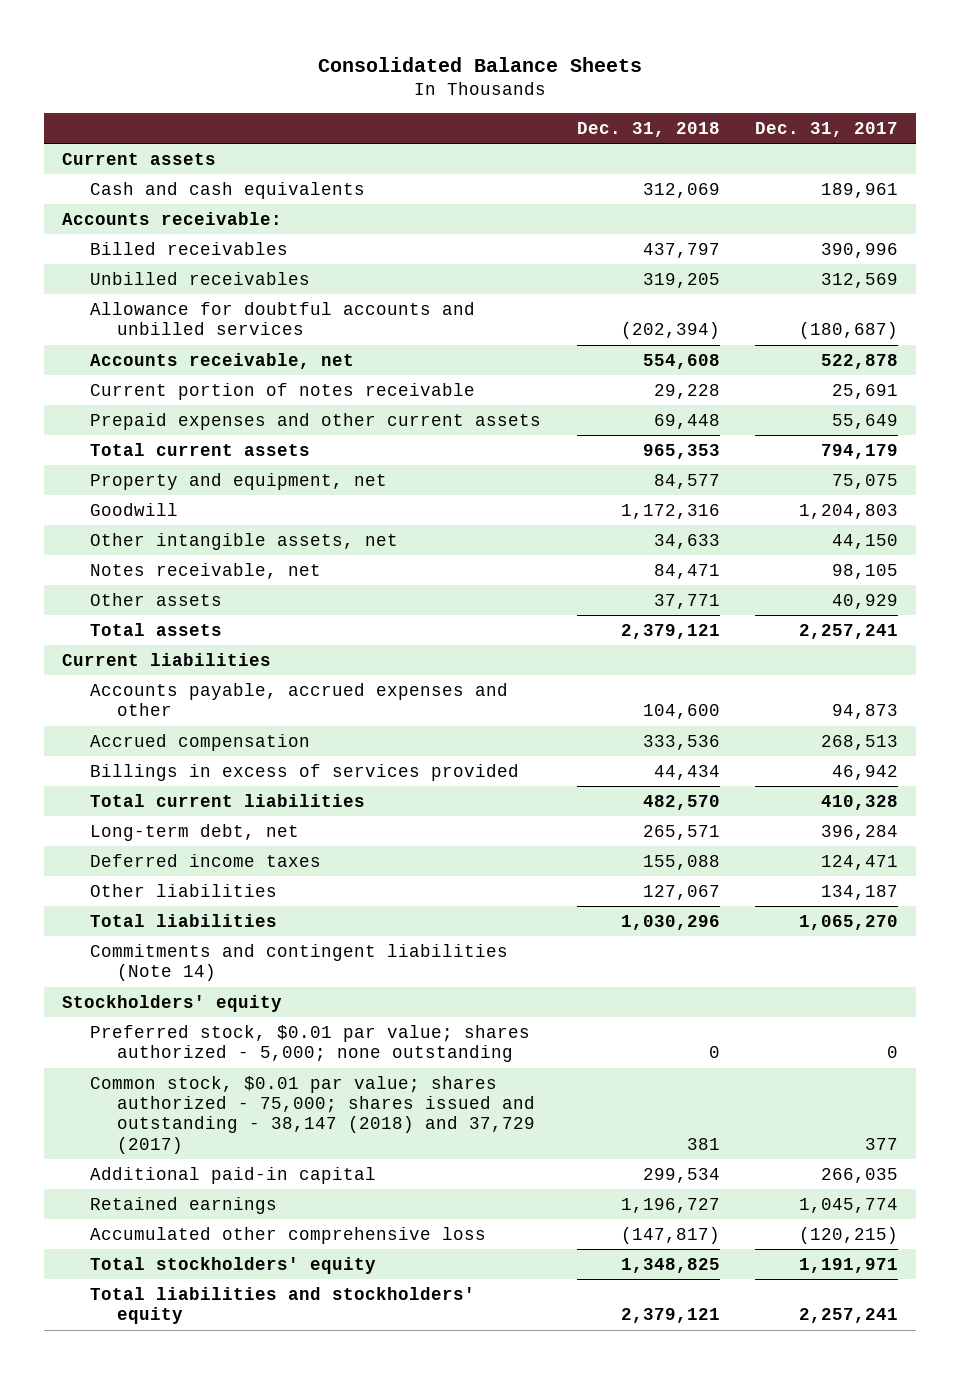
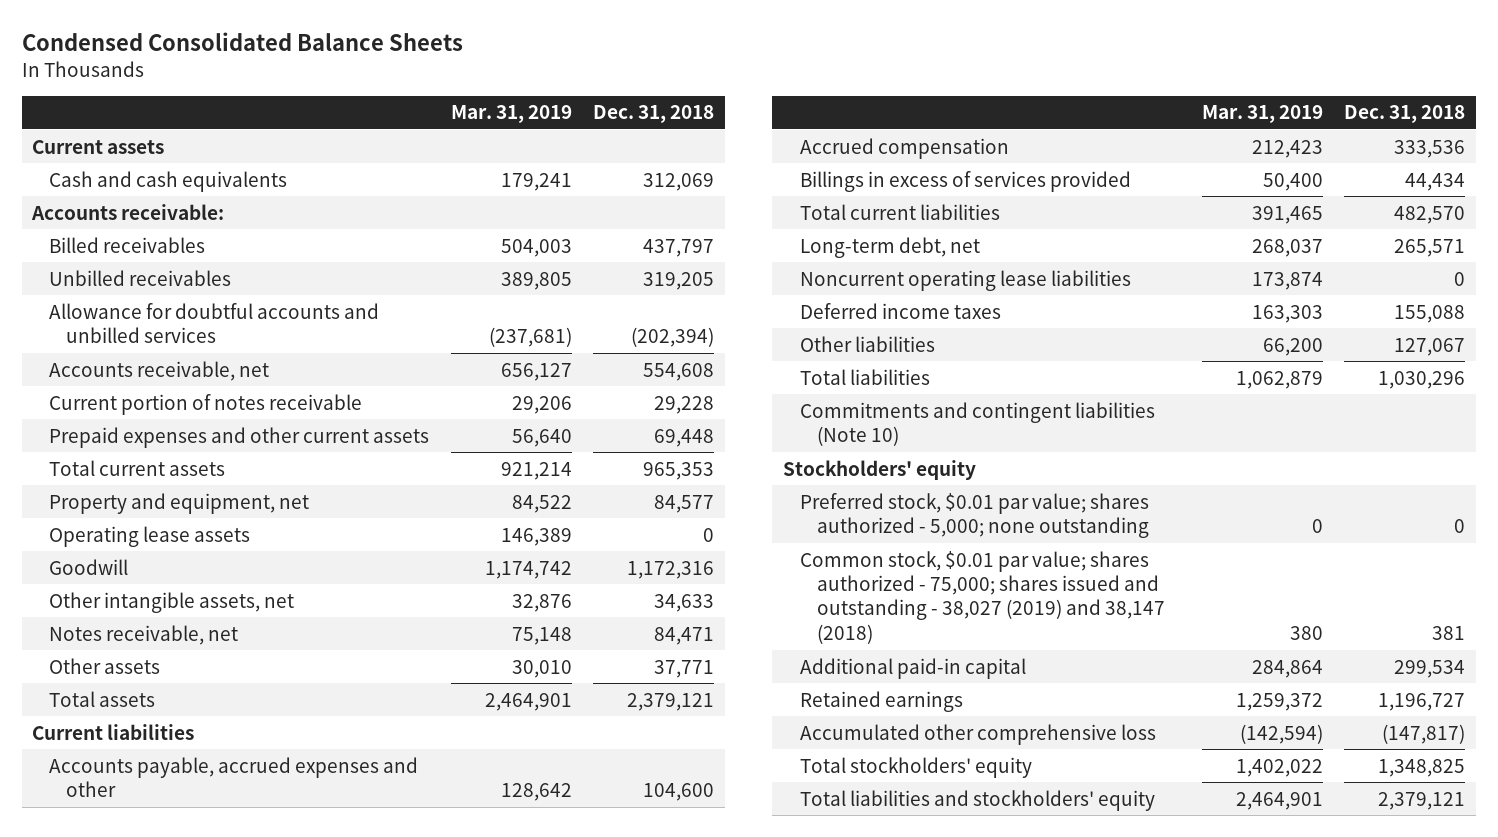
[318,56,643,72] Consolidated Balance Sheets -> [21,32,463,52] Condensed Consolidated Balance Sheets
[755,121,899,137] Dec. 31, 2017 -> none
none -> [450,105,572,124] Mar. 31, 2019
none -> [49,525,251,547] Operating lease assets
none -> [800,269,1132,291] Noncurrent operating lease liabilities
[89,943,508,982] Commitments and contingent liabilities (Note 14) -> [800,401,1156,447] Commitments and contingent liabilities (Note 10)
[89,1075,536,1154] Common stock, $0.01 par value; shares authorized - 75,000; shares issued and outstanding - 38,147 (2018) and 37,729 (2017) -> [800,550,1165,644] Common stock, $0.01 par value; shares authorized - 75,000; shares issued and outstanding - 38,027 (2019) and 38,147 (2018)

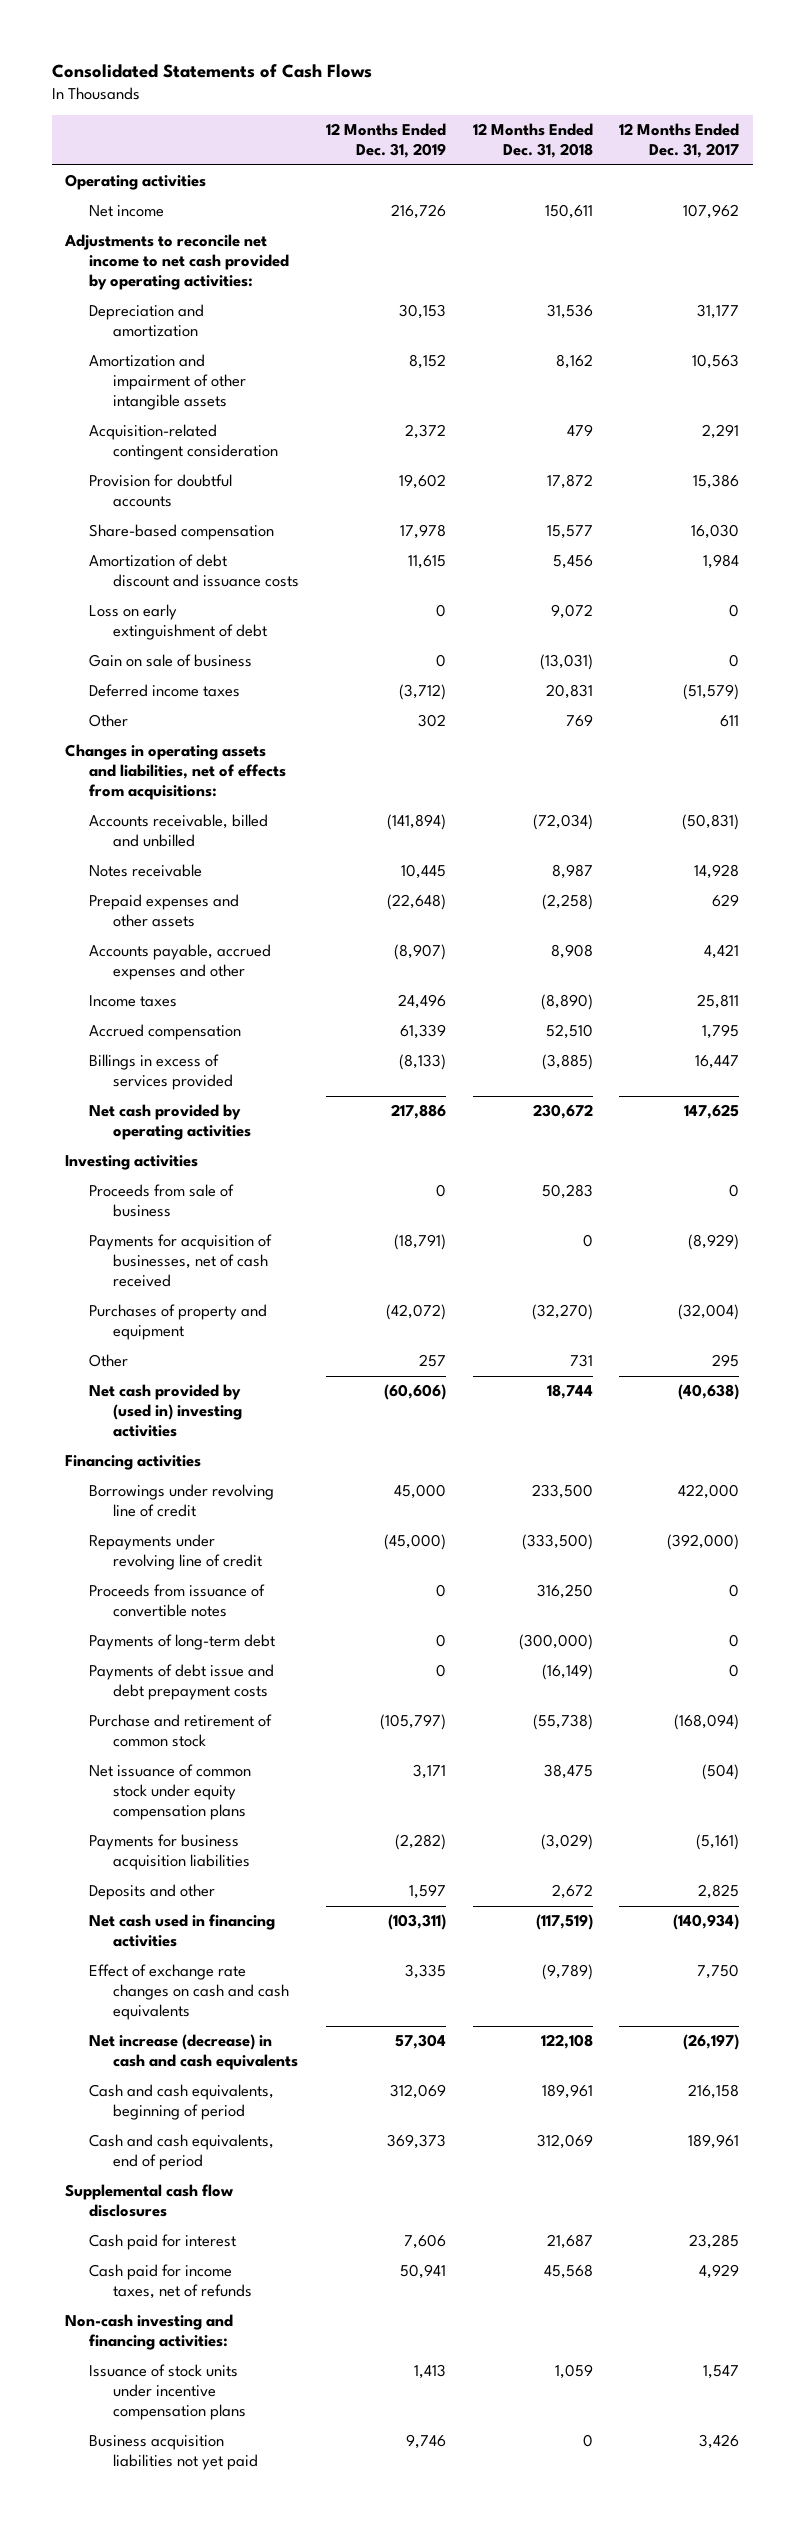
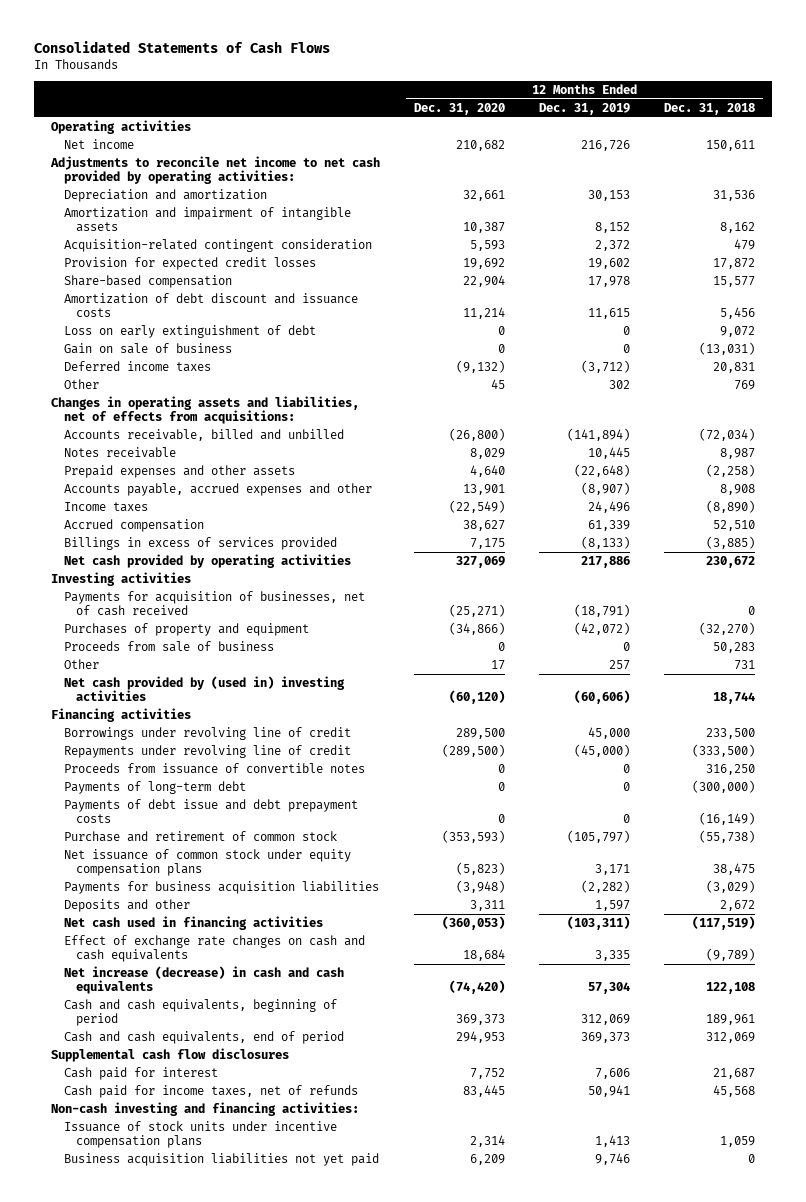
[619,123,740,159] 12 Months Ended Dec. 31, 2017 -> none
none -> [414,103,506,116] Dec. 31, 2020
[88,354,246,411] Amortization and impairment of other intangible assets -> [63,207,351,233] Amortization and impairment of intangible assets
[88,474,232,508] Provision for doubtful accounts -> [63,257,316,271] Provision for expected credit losses
[88,1184,234,1218] Proceeds from sale of business -> [63,641,274,653] Proceeds from sale of business

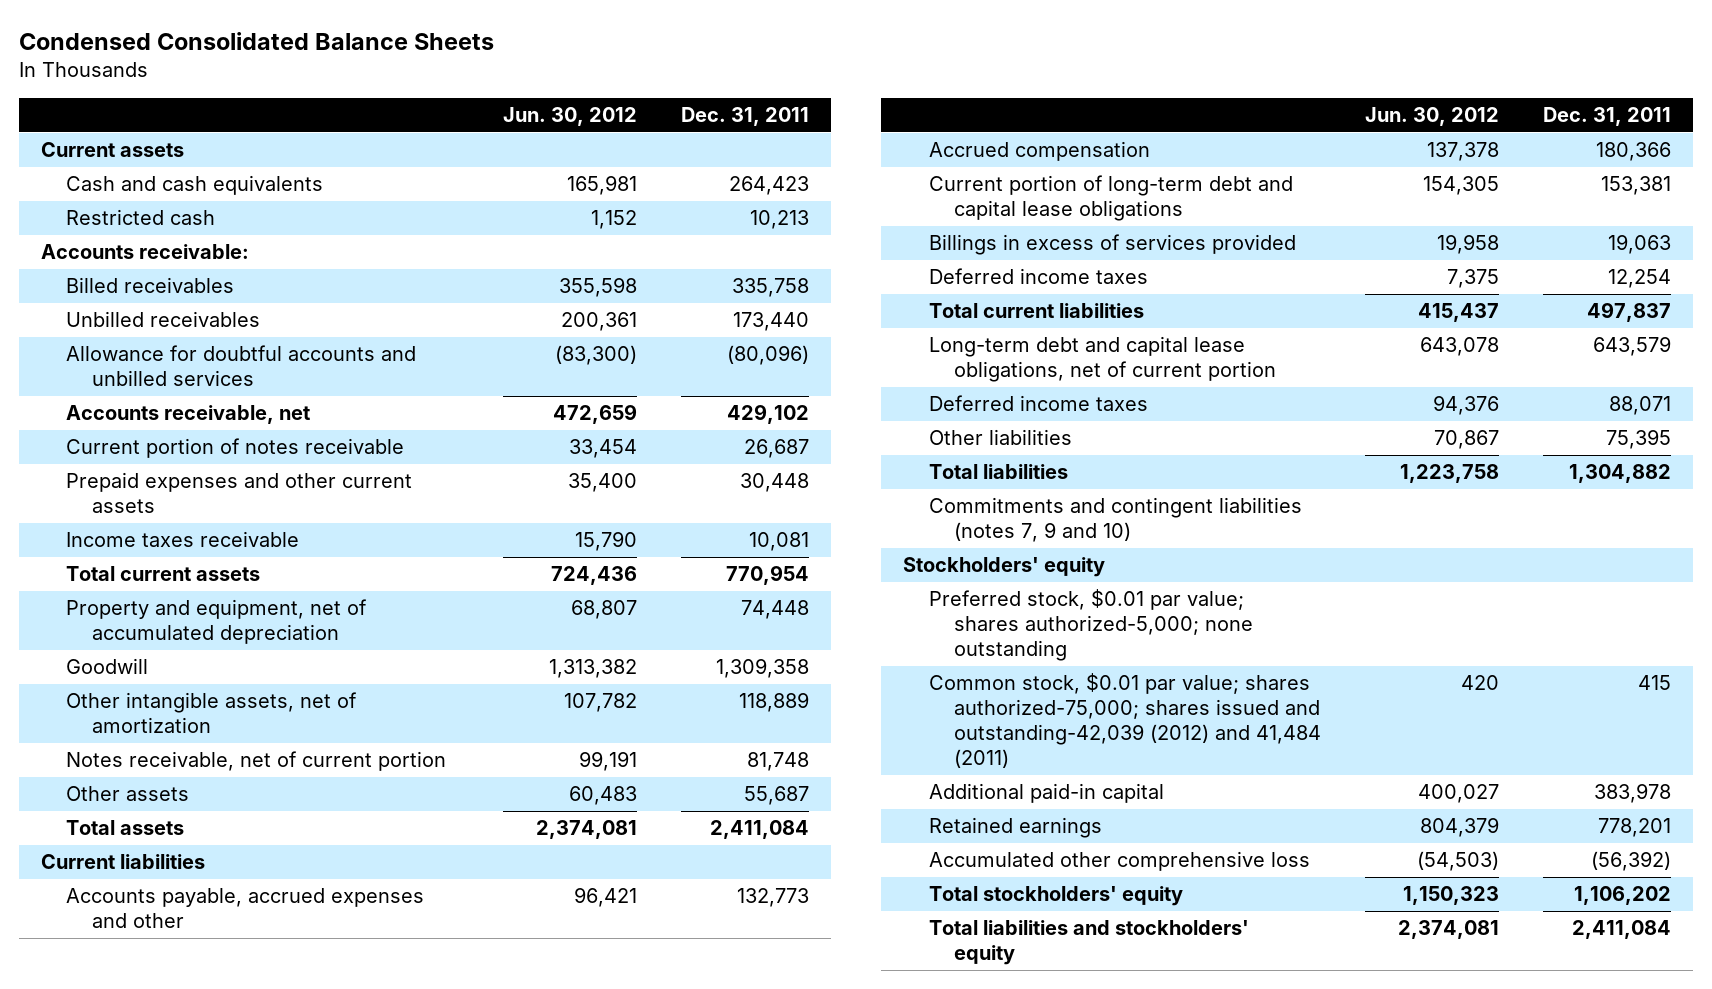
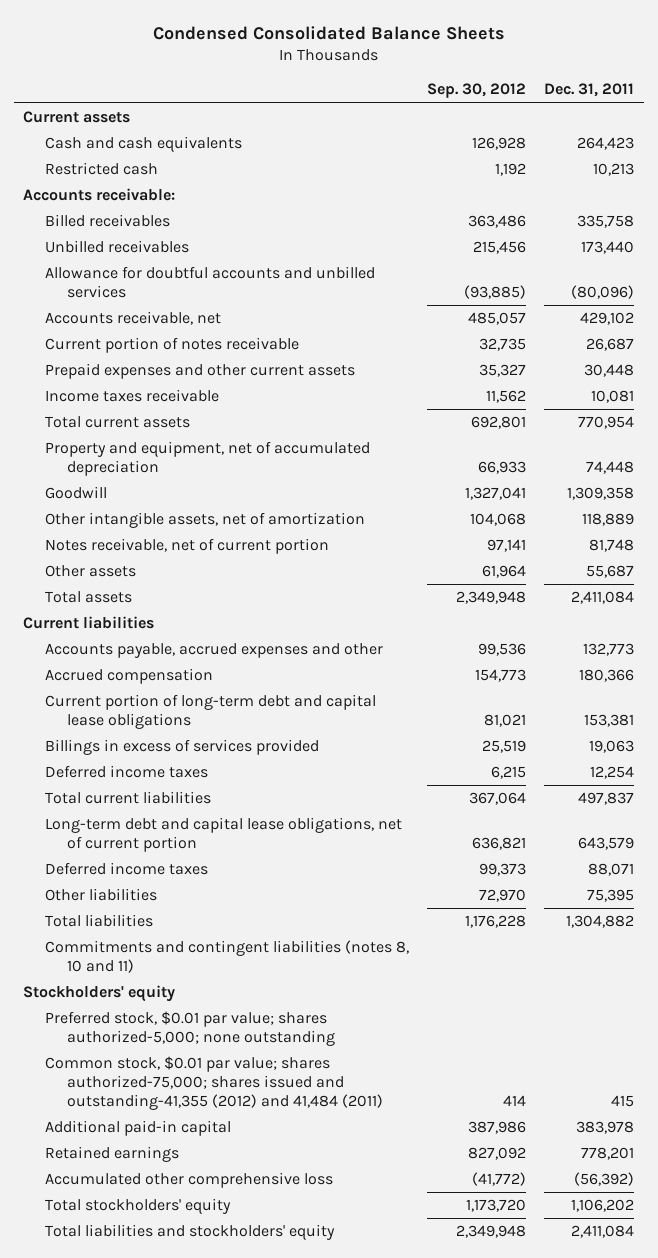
[502,107,637,127] Jun. 30, 2012 -> none
none -> [427,83,527,99] Sep. 30, 2012
[928,497,1302,543] Commitments and contingent liabilities (notes 7, 9 and 10) -> [45,940,410,974] Commitments and contingent liabilities (notes 8, 10 and 11)
[928,673,1322,769] Common stock, $0.01 par value; shares authorized-75,000; shares issued and outstanding-42,039 (2012) and 41,484 (2011) -> [45,1056,383,1110] Common stock, $0.01 par value; shares authorized-75,000; shares issued and outstanding-41,355 (2012) and 41,484 (2011)

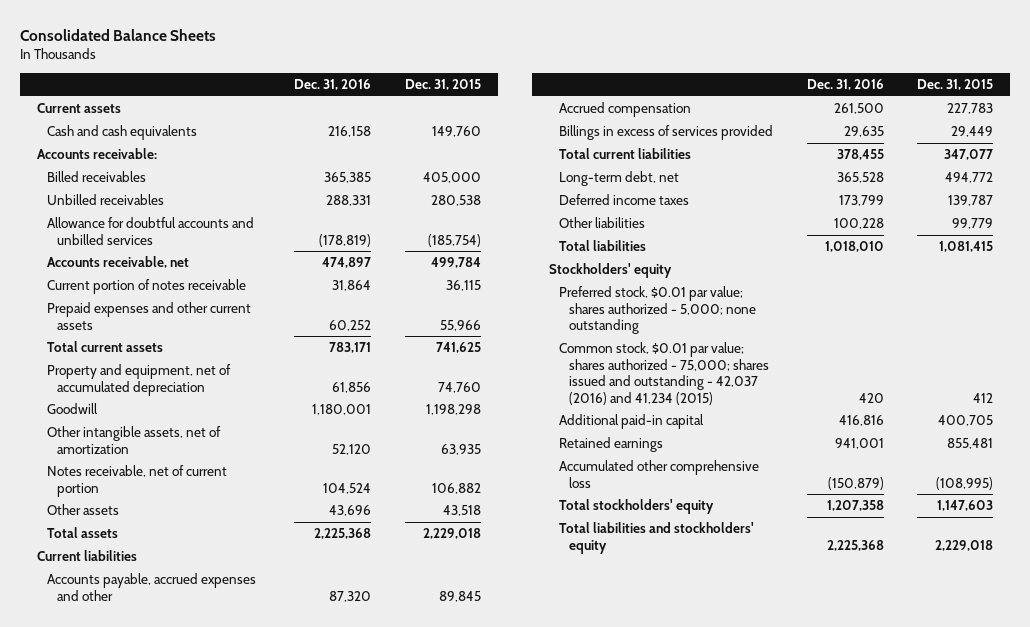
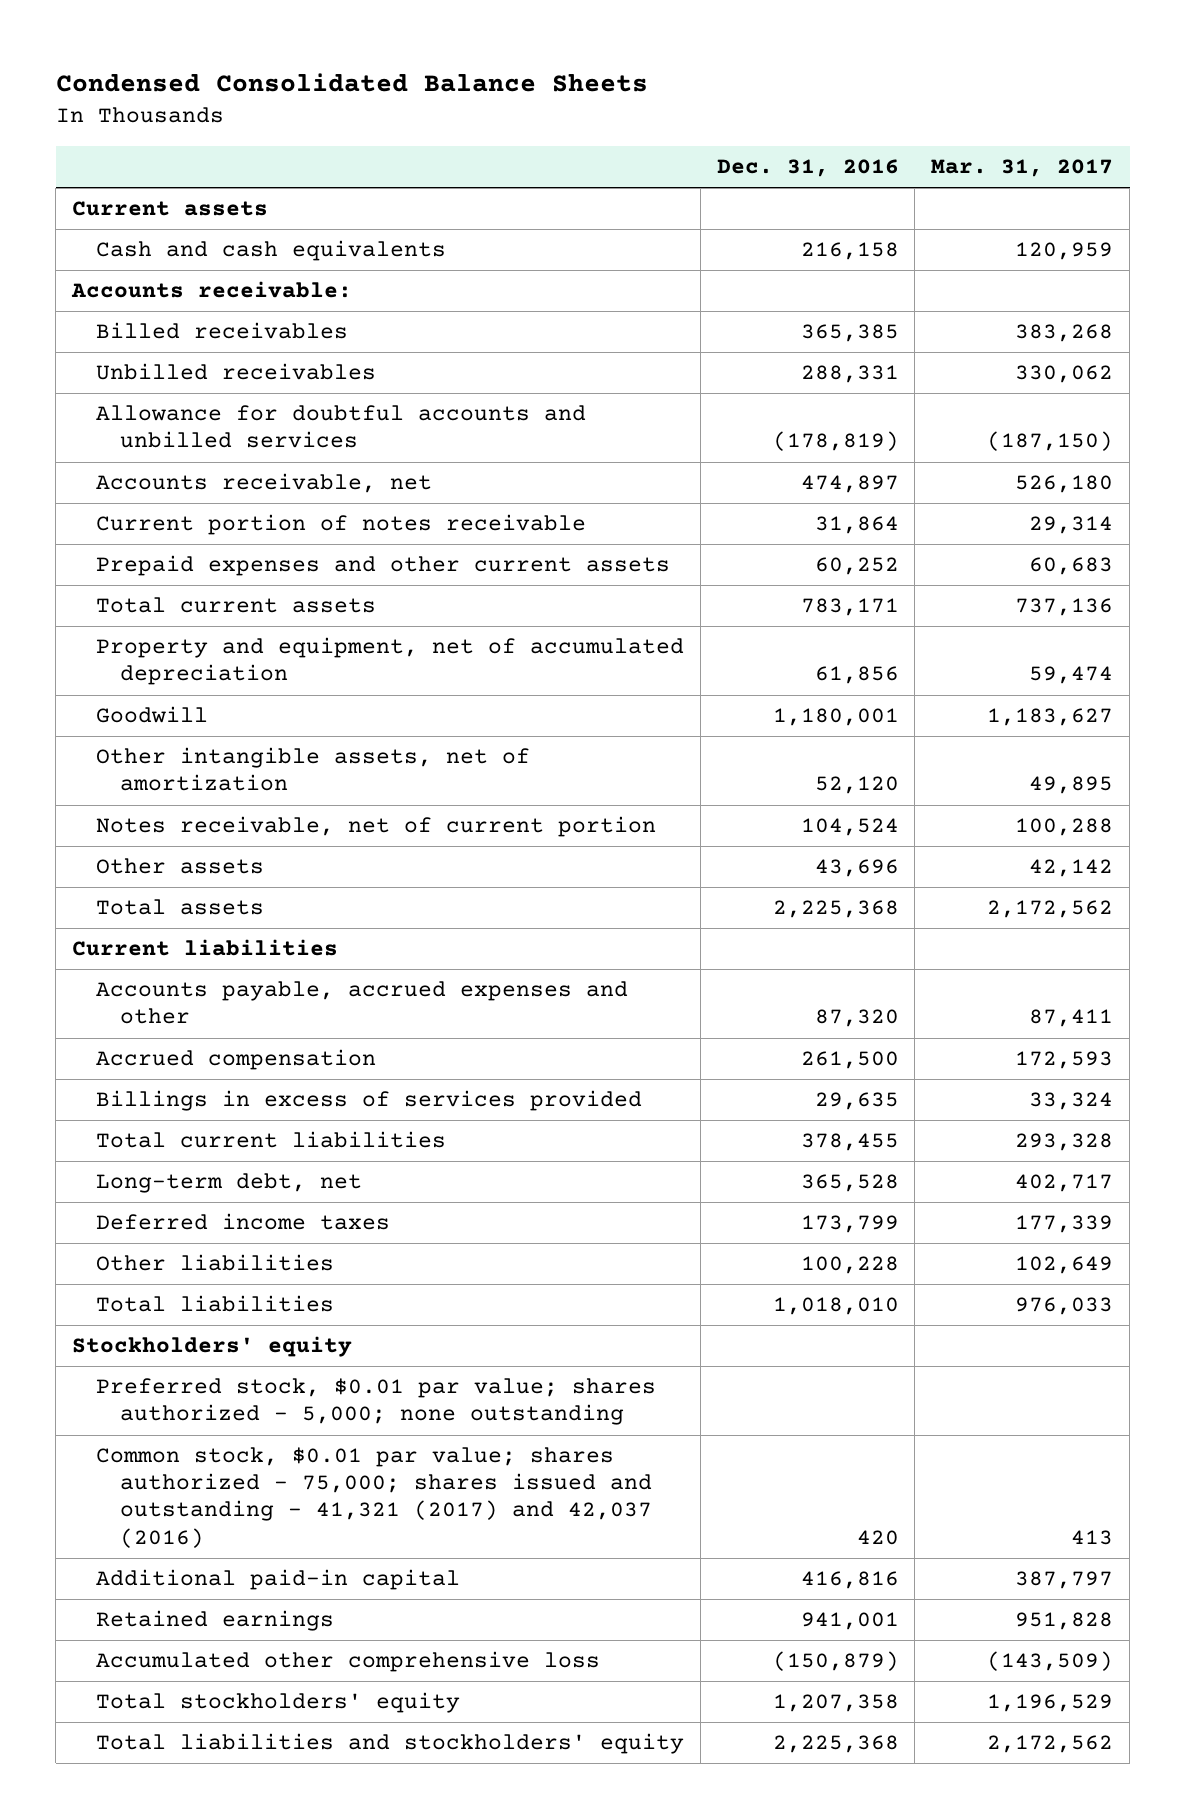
[19,28,216,41] Consolidated Balance Sheets -> [55,73,648,93] Condensed Consolidated Balance Sheets
[405,79,482,91] Dec. 31, 2015 -> none
none -> [931,158,1114,177] Mar. 31, 2017
[558,342,770,405] Common stock, $0.01 par value; shares authorized - 75,000; shares issued and outstanding - 42,037 (2016) and 41,234 (2015) -> [96,1447,653,1548] Common stock, $0.01 par value; shares authorized - 75,000; shares issued and outstanding - 41,321 (2017) and 42,037 (2016)

